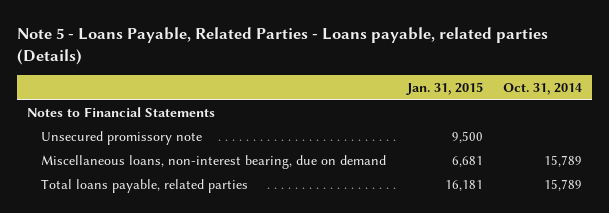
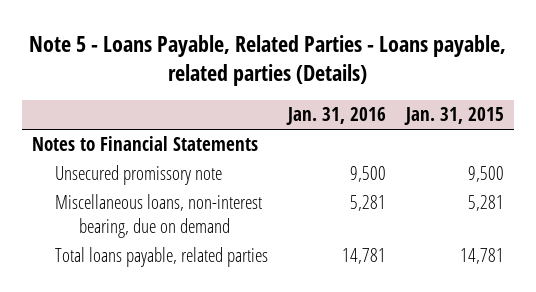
[503,82,583,95] Oct. 31, 2014 -> none
none -> [286,107,387,126] Jan. 31, 2016
[451,155,483,167] 6,681 -> [468,195,505,212] 5,281
[444,179,483,191] 16,181 -> [460,248,505,265] 14,781

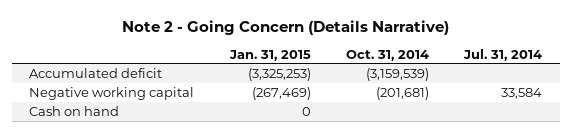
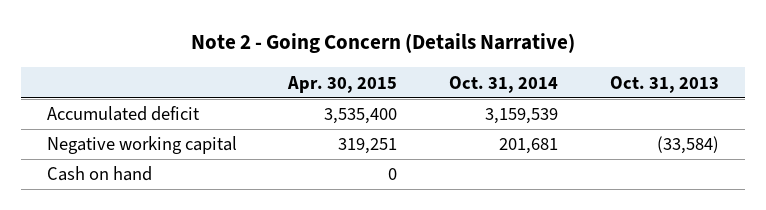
[228,49,311,61] Jan. 31, 2015 -> none
[463,48,543,61] Jul. 31, 2014 -> none
none -> [287,75,398,93] Apr. 30, 2015
none -> [610,75,720,93] Oct. 31, 2013
[365,67,429,81] (3,159,539) -> [485,108,559,125] 3,159,539
[375,86,429,100] (201,681) -> [499,138,559,155] 201,681

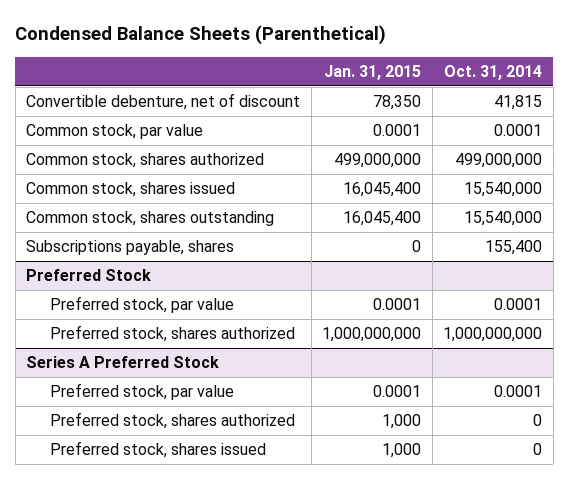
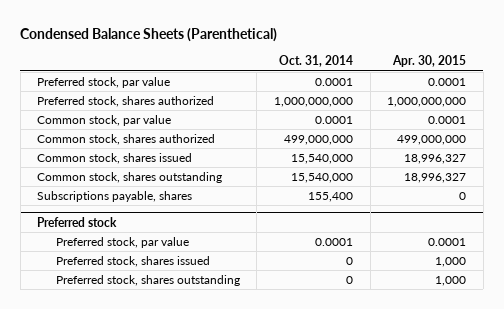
[324,64,422,80] Jan. 31, 2015 -> none
none -> [392,55,467,68] Apr. 30, 2015
[26,93,301,111] Convertible debenture, net of discount -> none
none -> [37,77,171,89] Preferred stock, par value
none -> [37,96,215,108] Preferred stock, shares authorized
[49,296,234,314] Preferred stock, par value -> none
[49,325,295,343] Preferred stock, shares authorized -> none
[26,356,220,369] Series A Preferred Stock -> none
[26,269,152,282] Preferred Stock -> [37,216,118,227] Preferred stock
[49,412,295,430] Preferred stock, shares authorized -> none
none -> [55,275,240,287] Preferred stock, shares outstanding

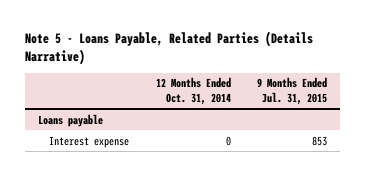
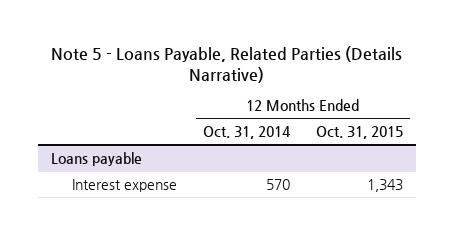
[256,77,327,105] 9 Months Ended Jul. 31, 2015 -> none
none -> [315,126,403,140] Oct. 31, 2015
[225,135,231,146] 0 -> [265,178,290,190] 570

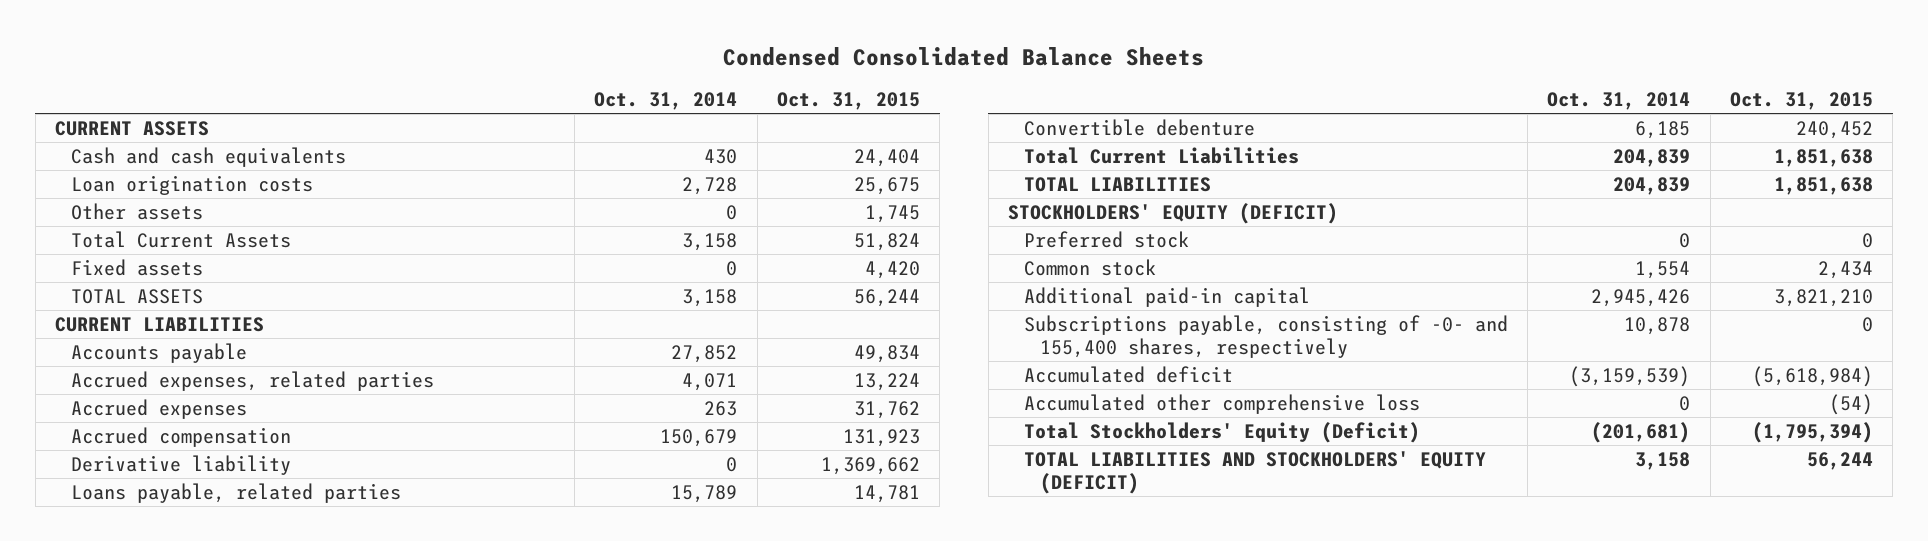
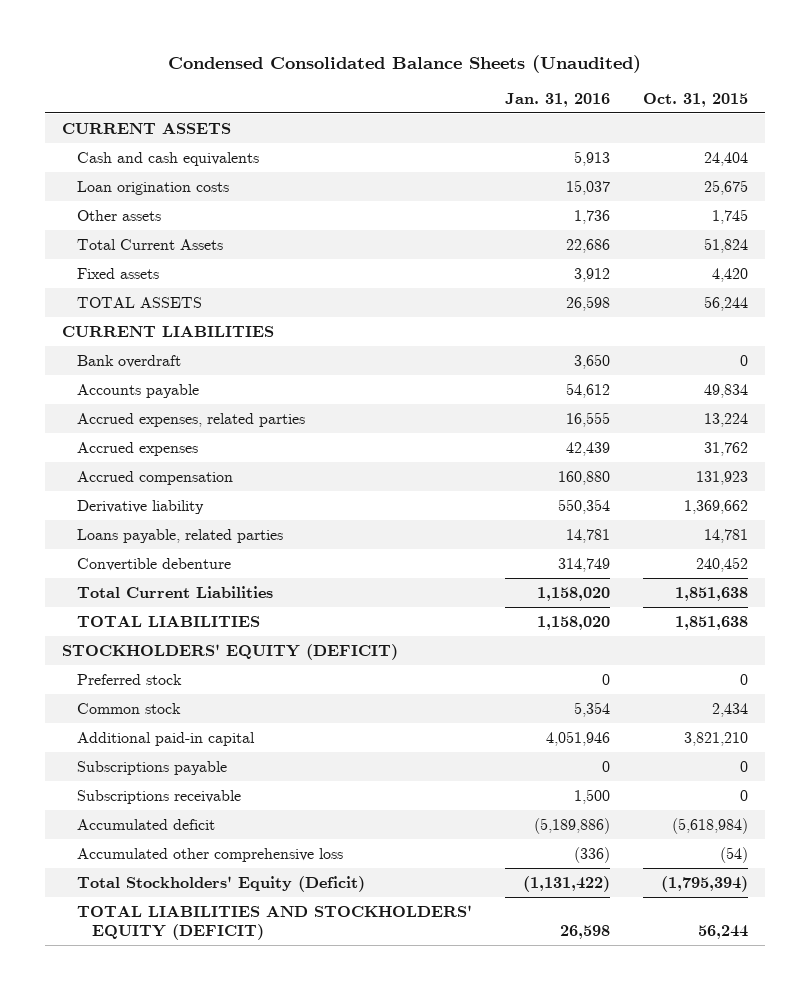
[722,47,1204,67] Condensed Consolidated Balance Sheets -> [167,54,641,73] Condensed Consolidated Balance Sheets (Unaudited)
[594,91,738,110] Oct. 31, 2014 -> none
none -> [504,92,610,107] Jan. 31, 2016
none -> [76,354,181,368] Bank overdraft
[1024,315,1509,358] Subscriptions payable, consisting of -0- and 155,400 shares, respectively -> [76,760,227,775] Subscriptions payable
none -> [76,789,241,804] Subscriptions receivable

